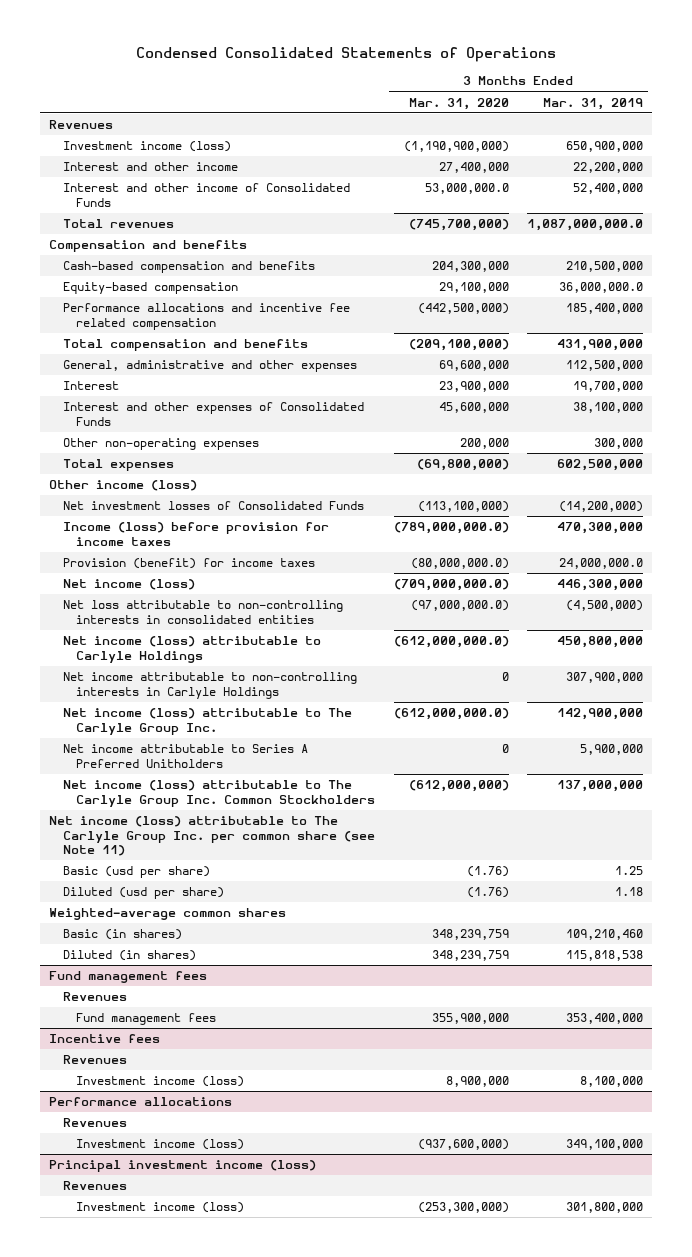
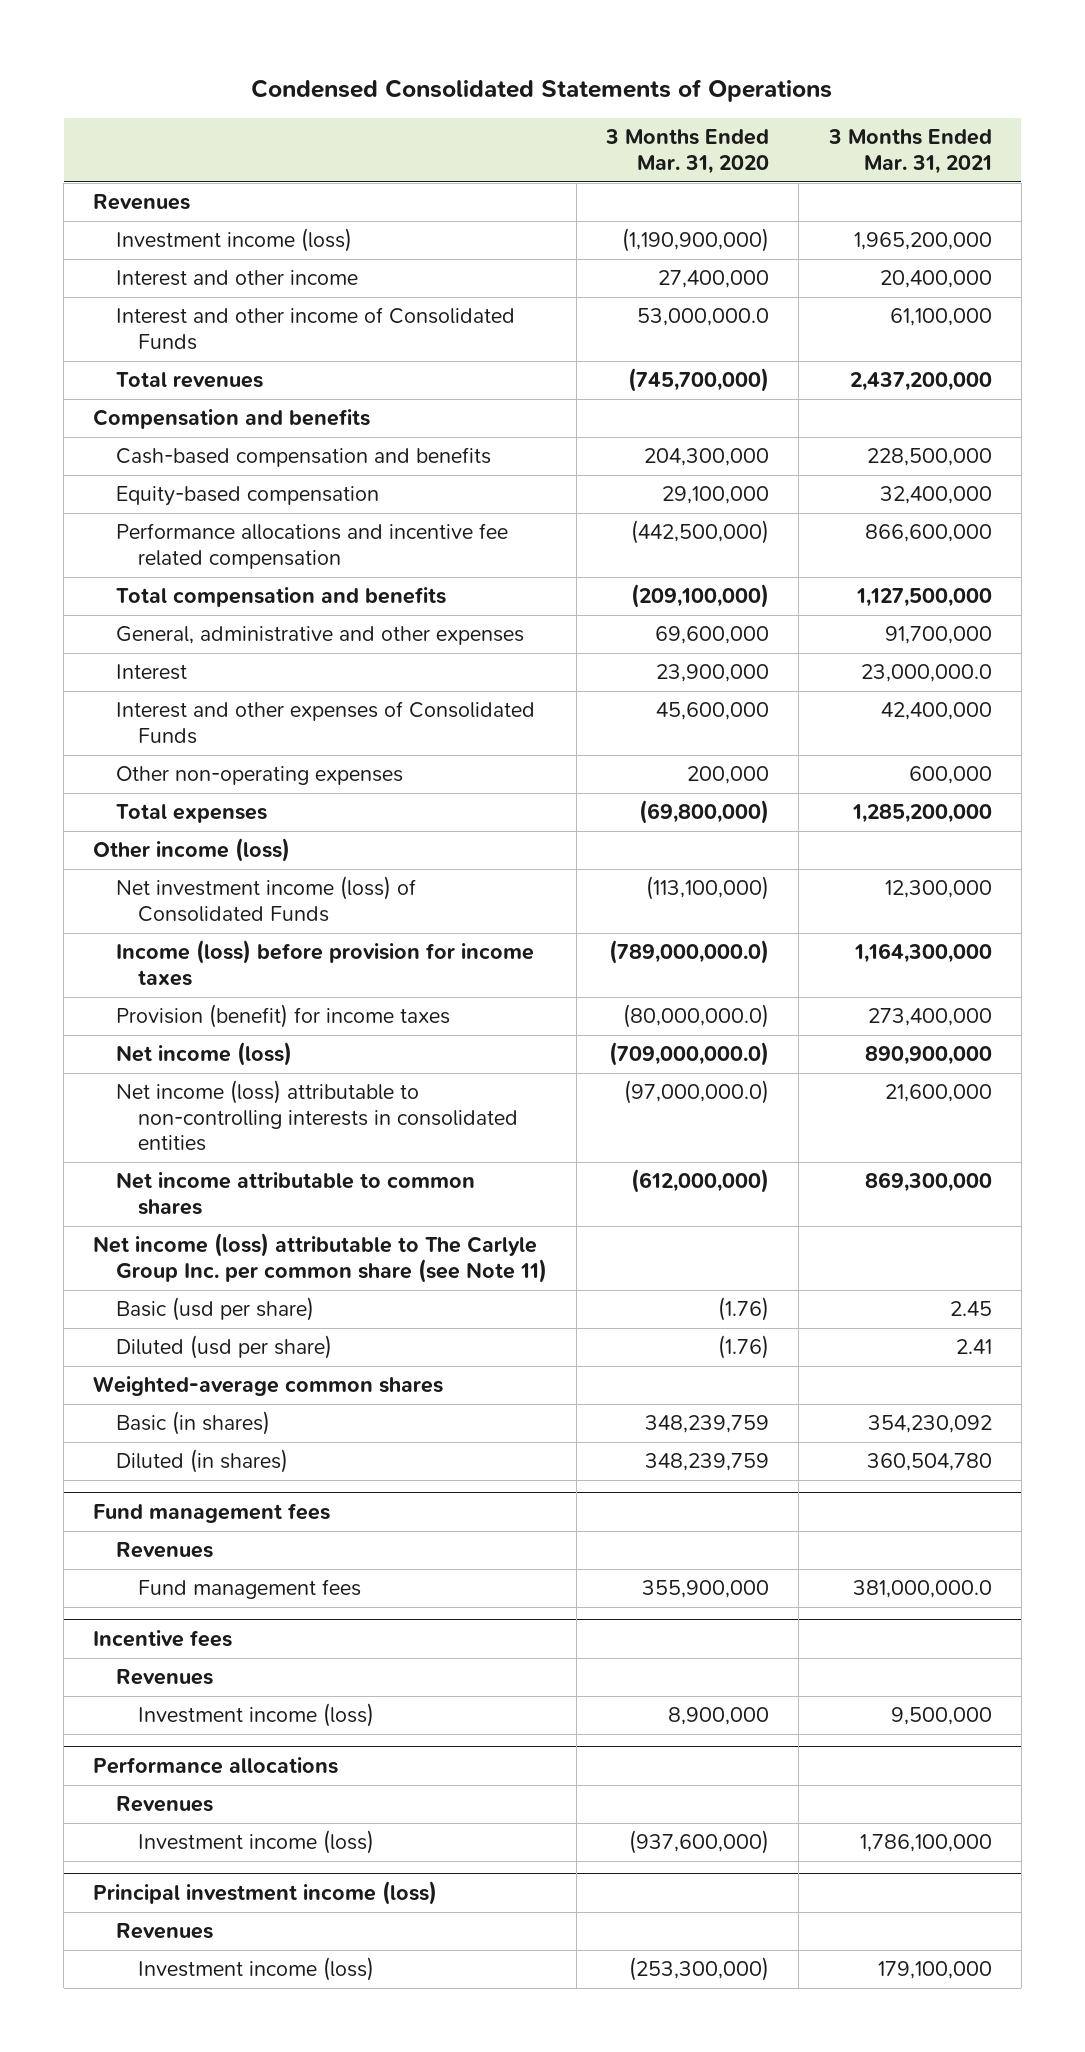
[543,97,644,110] Mar. 31, 2019 -> none
none -> [827,129,992,174] 3 Months Ended Mar. 31, 2021
[62,501,364,511] Net investment losses of Consolidated Funds -> [115,876,416,922] Net investment income (loss) of Consolidated Funds
[62,636,321,663] Net income (loss) attributable to Carlyle Holdings -> none
[62,672,357,699] Net income attributable to non-controlling interests in Carlyle Holdings -> none
[62,708,352,735] Net income (loss) attributable to The Carlyle Group Inc. -> none
[62,744,308,768] Net income attributable to Series A Preferred Unitholders -> none
[62,600,343,624] Net loss attributable to non-controlling interests in consolidated entities -> [115,1080,519,1152] Net income (loss) attributable to non-controlling interests in consolidated entities
[62,780,375,807] Net income (loss) attributable to The Carlyle Group Inc. Common Stockholders -> [115,1172,475,1215] Net income attributable to common shares

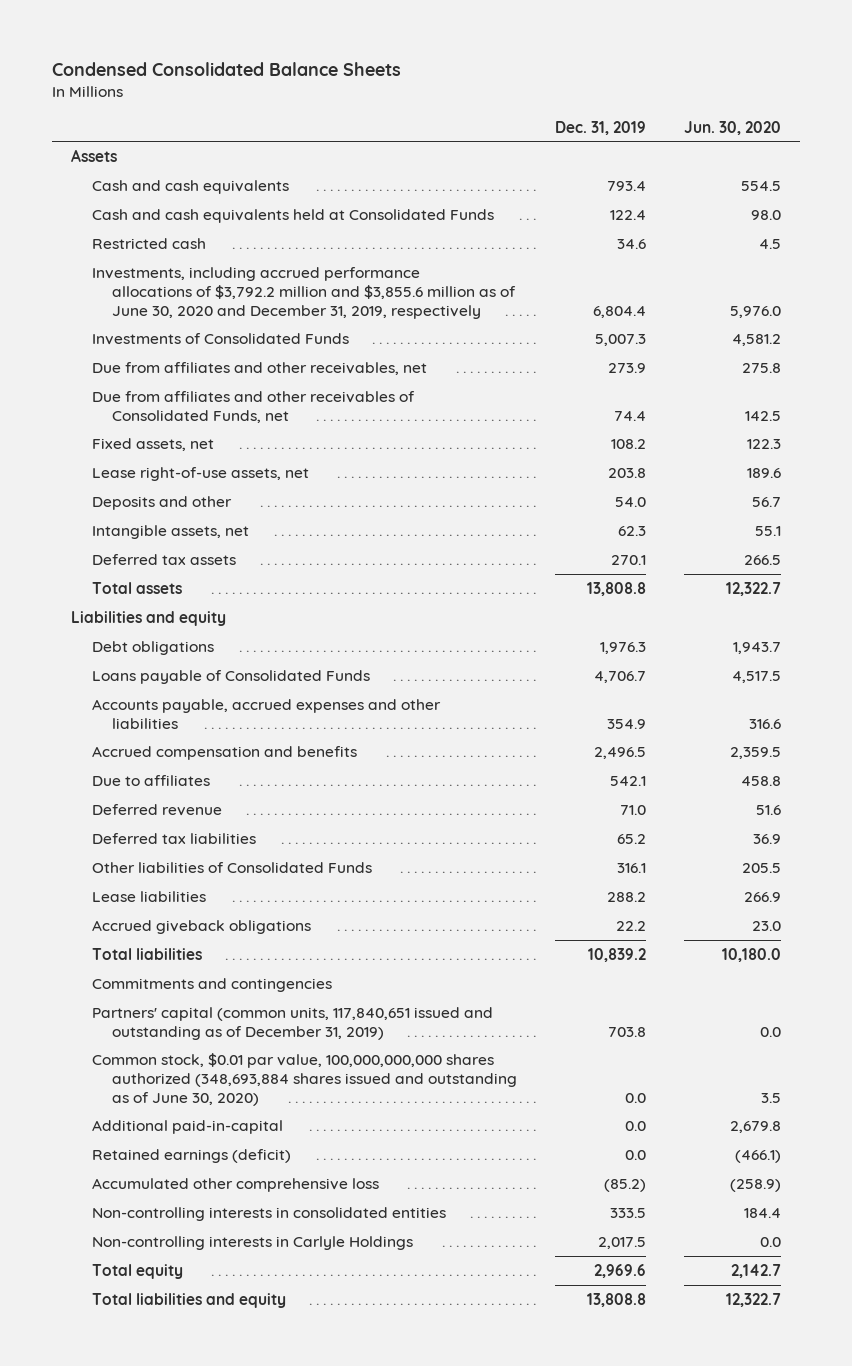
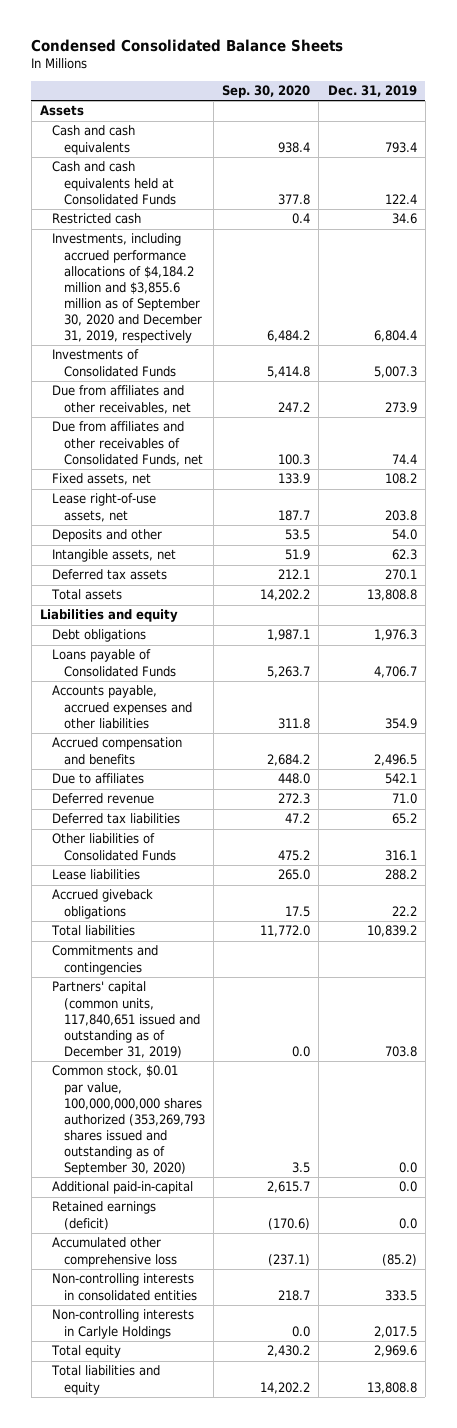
[684,120,782,135] Jun. 30, 2020 -> none
none -> [222,85,311,99] Sep. 30, 2020
[91,266,516,319] Investments, including accrued performance allocations of $3,792.2 million and $3,855.6 million as of June 30, 2020 and December 31, 2019, respectively -> [51,233,202,343] Investments, including accrued performance allocations of $4,184.2 million and $3,855.6 million as of September 30, 2020 and December 31, 2019, respectively
[91,1052,517,1106] Common stock, $0.01 par value, 100,000,000,000 shares authorized (348,693,884 shares issued and outstanding as of June 30, 2020) -> [51,1065,205,1175] Common stock, $0.01 par value, 100,000,000,000 shares authorized (353,269,793 shares issued and outstanding as of September 30, 2020)

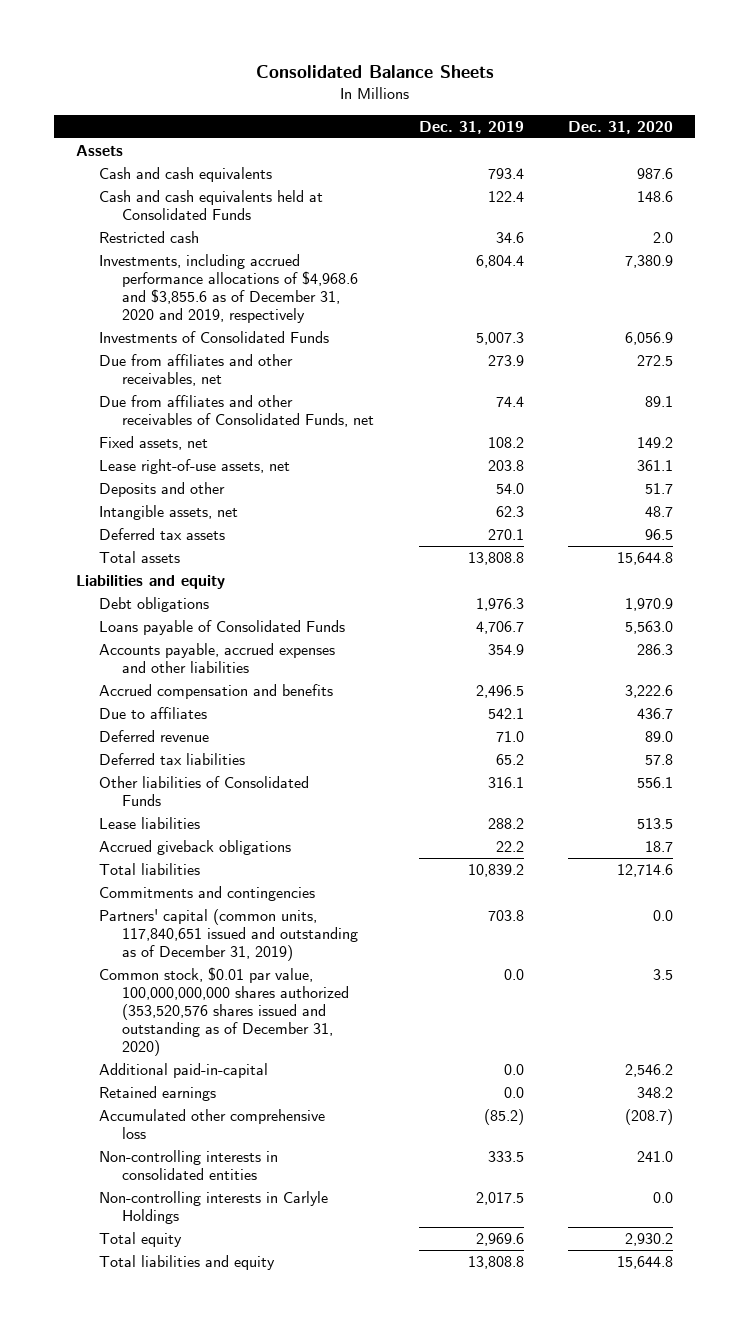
[31,38,344,52] Condensed Consolidated Balance Sheets -> [255,65,494,79] Consolidated Balance Sheets
[222,85,311,99] Sep. 30, 2020 -> none
none -> [568,120,674,134] Dec. 31, 2020
[51,233,202,343] Investments, including accrued performance allocations of $4,184.2 million and $3,855.6 million as of September 30, 2020 and December 31, 2019, respectively -> [99,253,359,323] Investments, including accrued performance allocations of $4,968.6 and $3,855.6 as of December 31, 2020 and 2019, respectively
[51,1065,205,1175] Common stock, $0.01 par value, 100,000,000,000 shares authorized (353,269,793 shares issued and outstanding as of September 30, 2020) -> [99,966,350,1056] Common stock, $0.01 par value, 100,000,000,000 shares authorized (353,520,576 shares issued and outstanding as of December 31, 2020)
[51,1201,156,1230] Retained earnings (deficit) -> [99,1085,217,1101] Retained earnings

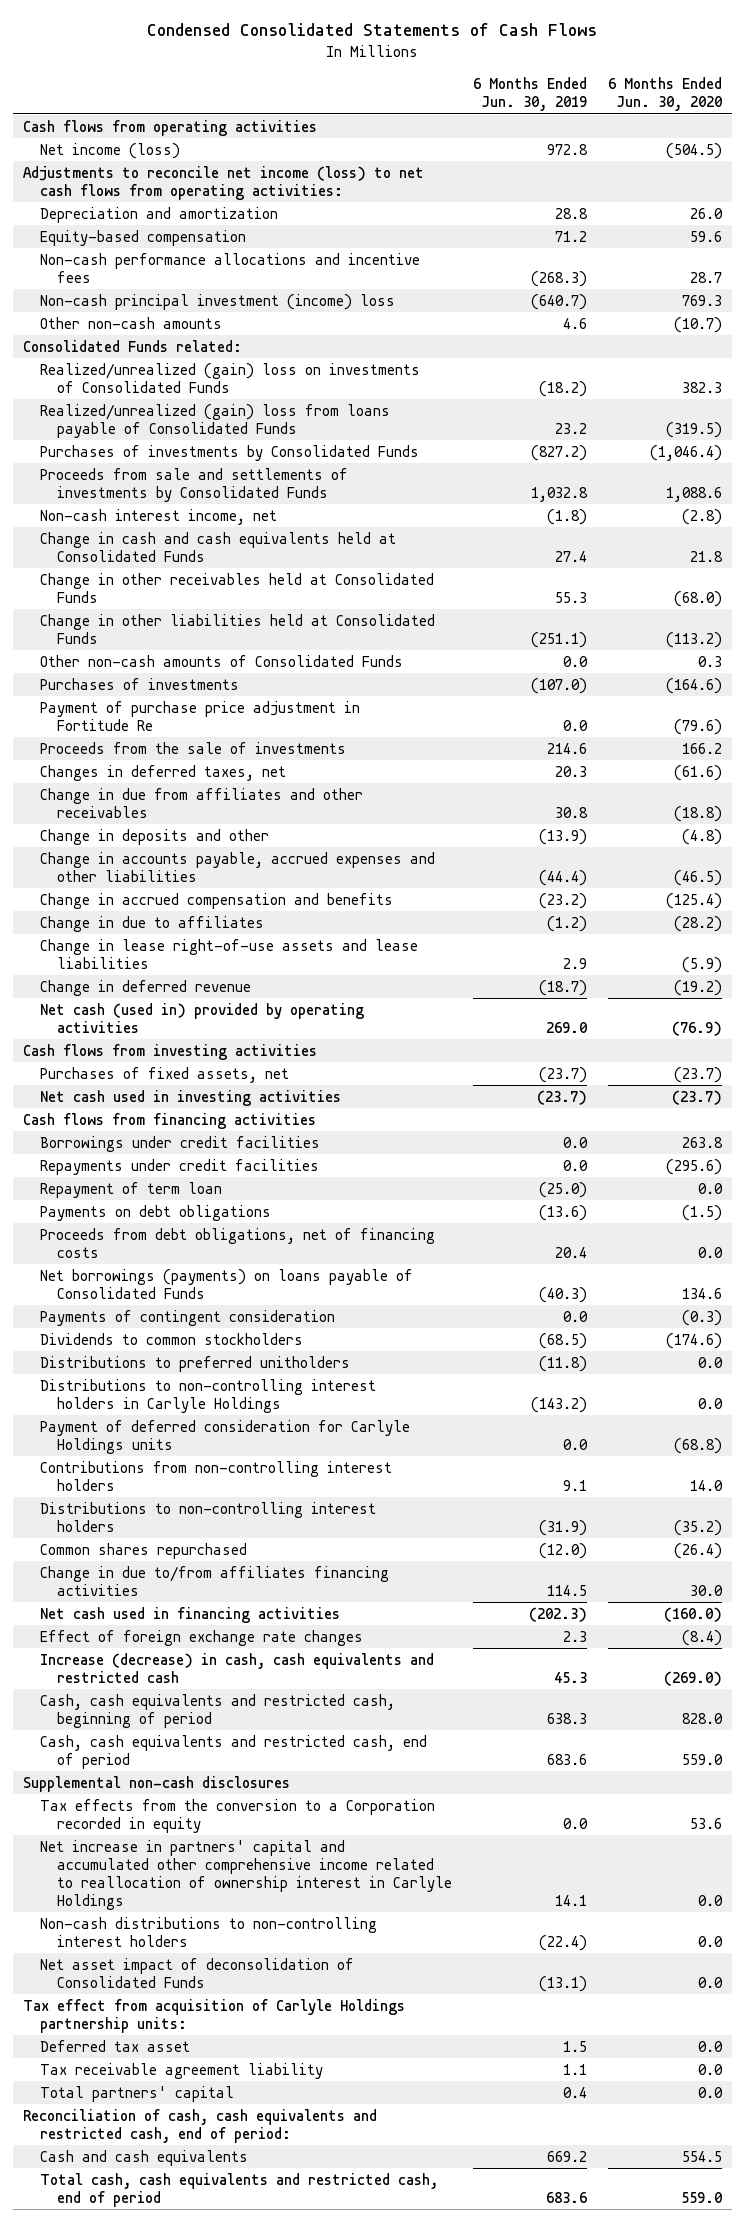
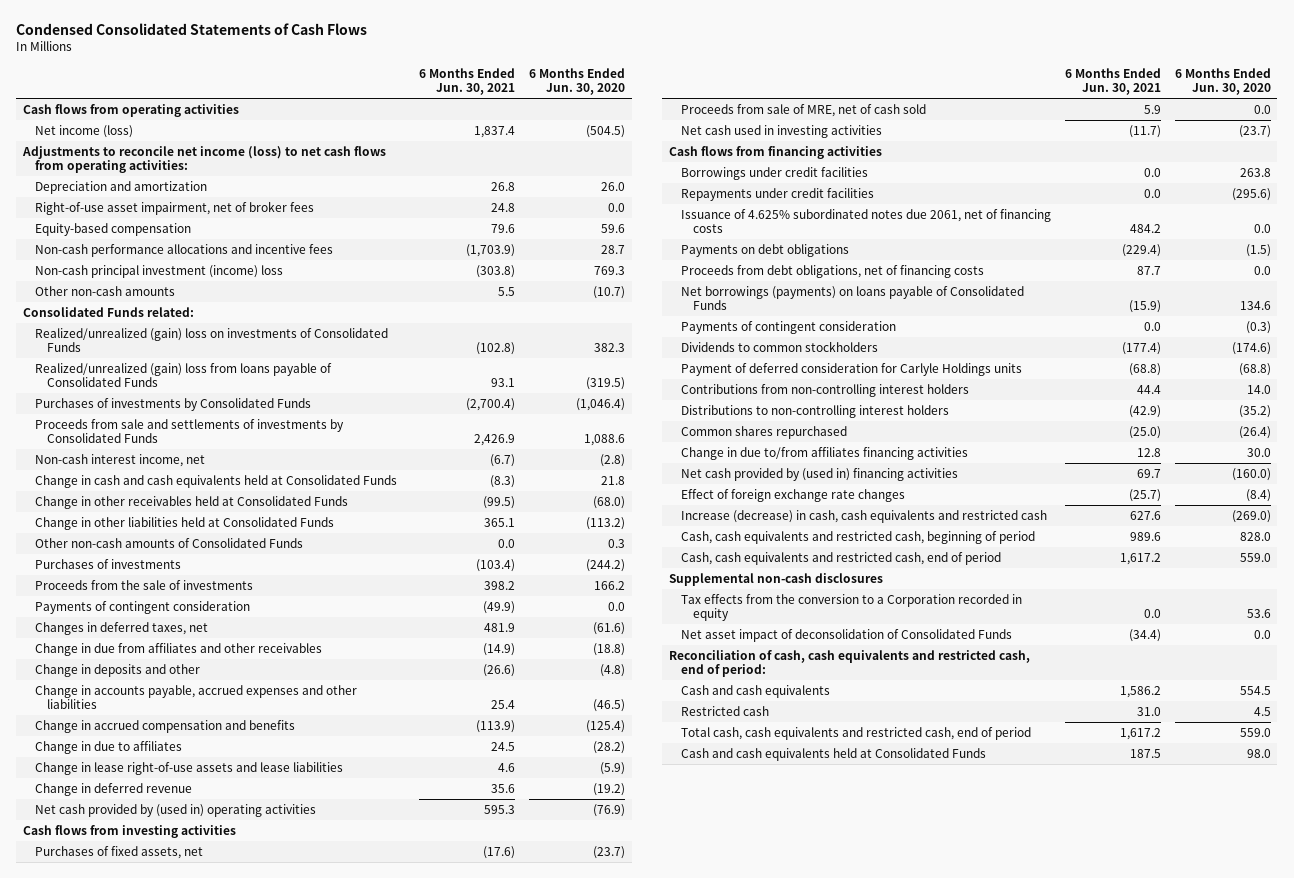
[472,77,587,112] 6 Months Ended Jun. 30, 2019 -> none
none -> [418,67,515,96] 6 Months Ended Jun. 30, 2021
none -> [34,200,314,215] Right-of-use asset impairment, net of broker fees
[40,700,361,731] Payment of purchase price adjustment in Fortitude Re -> none
[665,677,722,694] (164.6) -> [585,558,625,572] (244.2)
none -> [34,600,250,614] Payments of contingent consideration
[40,1002,365,1033] Net cash (used in) provided by operating activities -> [34,803,316,817] Net cash provided by (used in) operating activities
none -> [680,103,926,117] Proceeds from sale of MRE, net of cash sold
[40,1181,223,1198] Repayment of term loan -> none
none -> [680,208,1051,234] Issuance of 4.625% subordinated notes due 2061, net of financing costs
[40,1355,351,1372] Distributions to preferred unitholders -> none
[40,1378,377,1413] Distributions to non-controlling interest holders in Carlyle Holdings -> none
[40,1606,341,1623] Net cash used in financing activities -> [680,467,958,481] Net cash provided by (used in) financing activities
[40,1839,452,1910] Net increase in partners' capital and accumulated other comprehensive income related to reallocation of ownership interest in Carlyle Holdings -> none
[40,1916,378,1947] Non-cash distributions to non-controlling interest holders -> none
[23,1998,406,2033] Tax effect from acquisition of Carlyle Holdings partnership units: -> none
[40,2039,191,2052] Deferred tax asset -> none
[40,2062,324,2079] Tax receivable agreement liability -> none
[40,2085,235,2102] Total partners' capital -> none
none -> [680,705,769,716] Restricted cash
none -> [680,747,986,761] Cash and cash equivalents held at Consolidated Funds

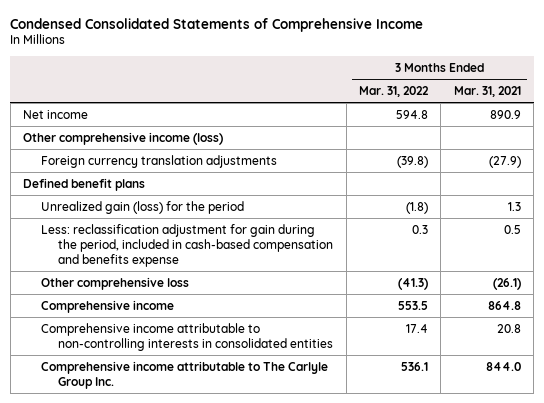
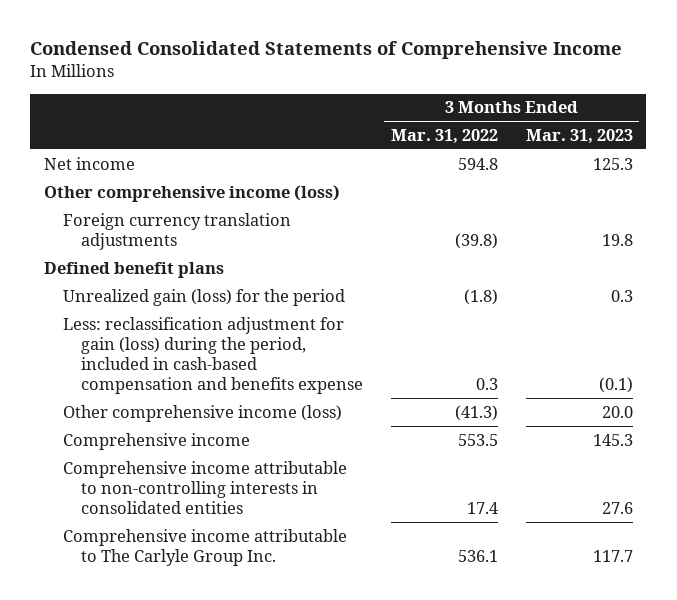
[453,86,521,98] Mar. 31, 2021 -> none
none -> [525,128,633,144] Mar. 31, 2023
[40,223,334,267] Less: reclassification adjustment for gain during the period, included in cash-based compensation and benefits expense -> [62,316,364,394] Less: reclassification adjustment for gain (loss) during the period, included in cash-based compensation and benefits expense
[40,276,189,290] Other comprehensive loss -> [62,404,342,422] Other comprehensive income (loss)

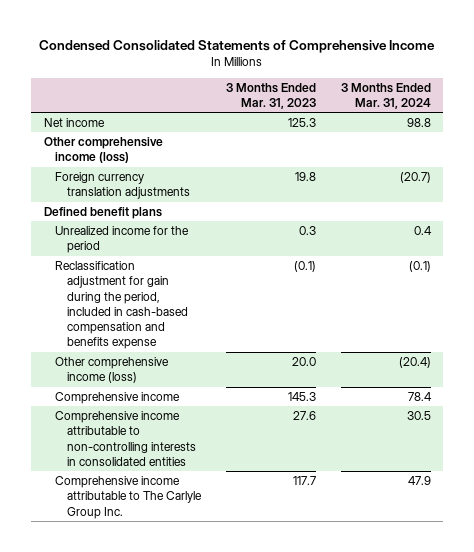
[390,128,498,144] Mar. 31, 2022 -> none
none -> [340,82,431,110] 3 Months Ended Mar. 31, 2024
[62,288,345,306] Unrealized gain (loss) for the period -> [55,225,190,254] Unrealized income for the period
[62,316,364,394] Less: reclassification adjustment for gain (loss) during the period, included in cash-based compensation and benefits expense -> [55,260,188,350] Reclassification adjustment for gain during the period, included in cash-based compensation and benefits expense

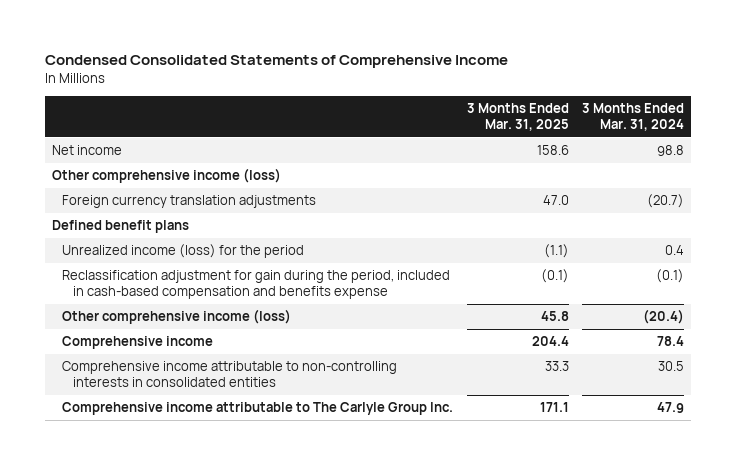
[225,82,316,110] 3 Months Ended Mar. 31, 2023 -> none
none -> [466,102,569,132] 3 Months Ended Mar. 31, 2025
[55,225,190,254] Unrealized income for the period -> [62,244,305,259] Unrealized income (loss) for the period

